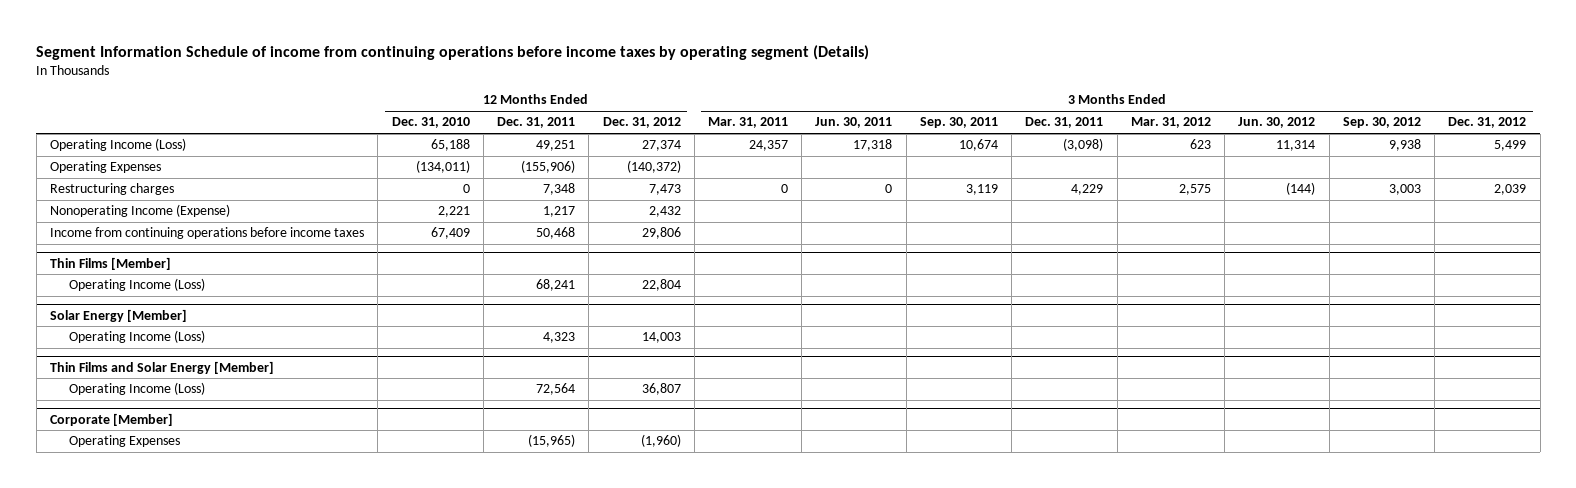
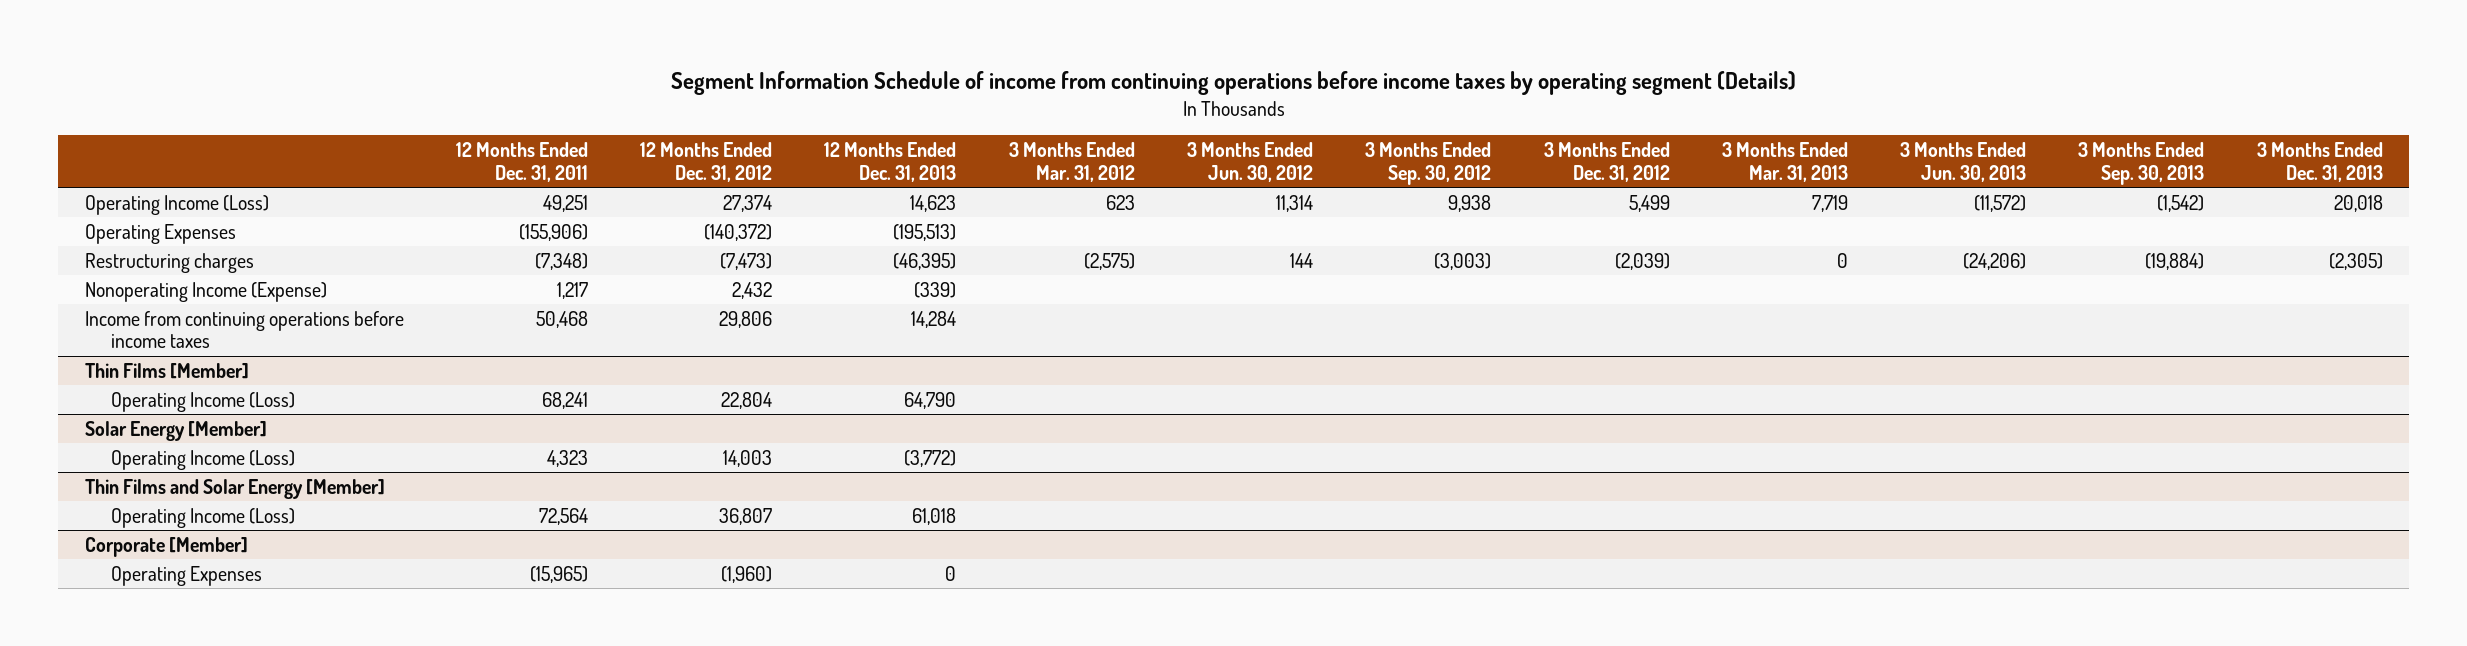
[391,117,470,129] Dec. 31, 2010 -> none
[707,117,788,129] Mar. 31, 2011 -> none
[815,117,893,129] Jun. 30, 2011 -> none
[919,117,998,129] Sep. 30, 2011 -> none
[1025,117,1104,129] Dec. 31, 2011 -> none
none -> [824,142,957,182] 12 Months Ended Dec. 31, 2013
none -> [1721,142,1848,182] 3 Months Ended Mar. 31, 2013
none -> [1900,142,2027,182] 3 Months Ended Jun. 30, 2013
none -> [2078,142,2205,185] 3 Months Ended Sep. 30, 2013
none -> [2256,142,2383,182] 3 Months Ended Dec. 31, 2013
[543,183,576,196] 7,348 -> [534,252,588,270] (7,348)
[648,184,681,196] 7,473 -> [720,252,773,270] (7,473)
[1178,184,1211,196] 2,575 -> [1083,252,1135,270] (2,575)
[1286,182,1316,196] (144) -> [1290,252,1314,268] 144
[1388,184,1421,196] 3,003 -> [1434,252,1492,270] (3,003)
[1494,184,1527,196] 2,039 -> [1614,252,1670,270] (2,039)

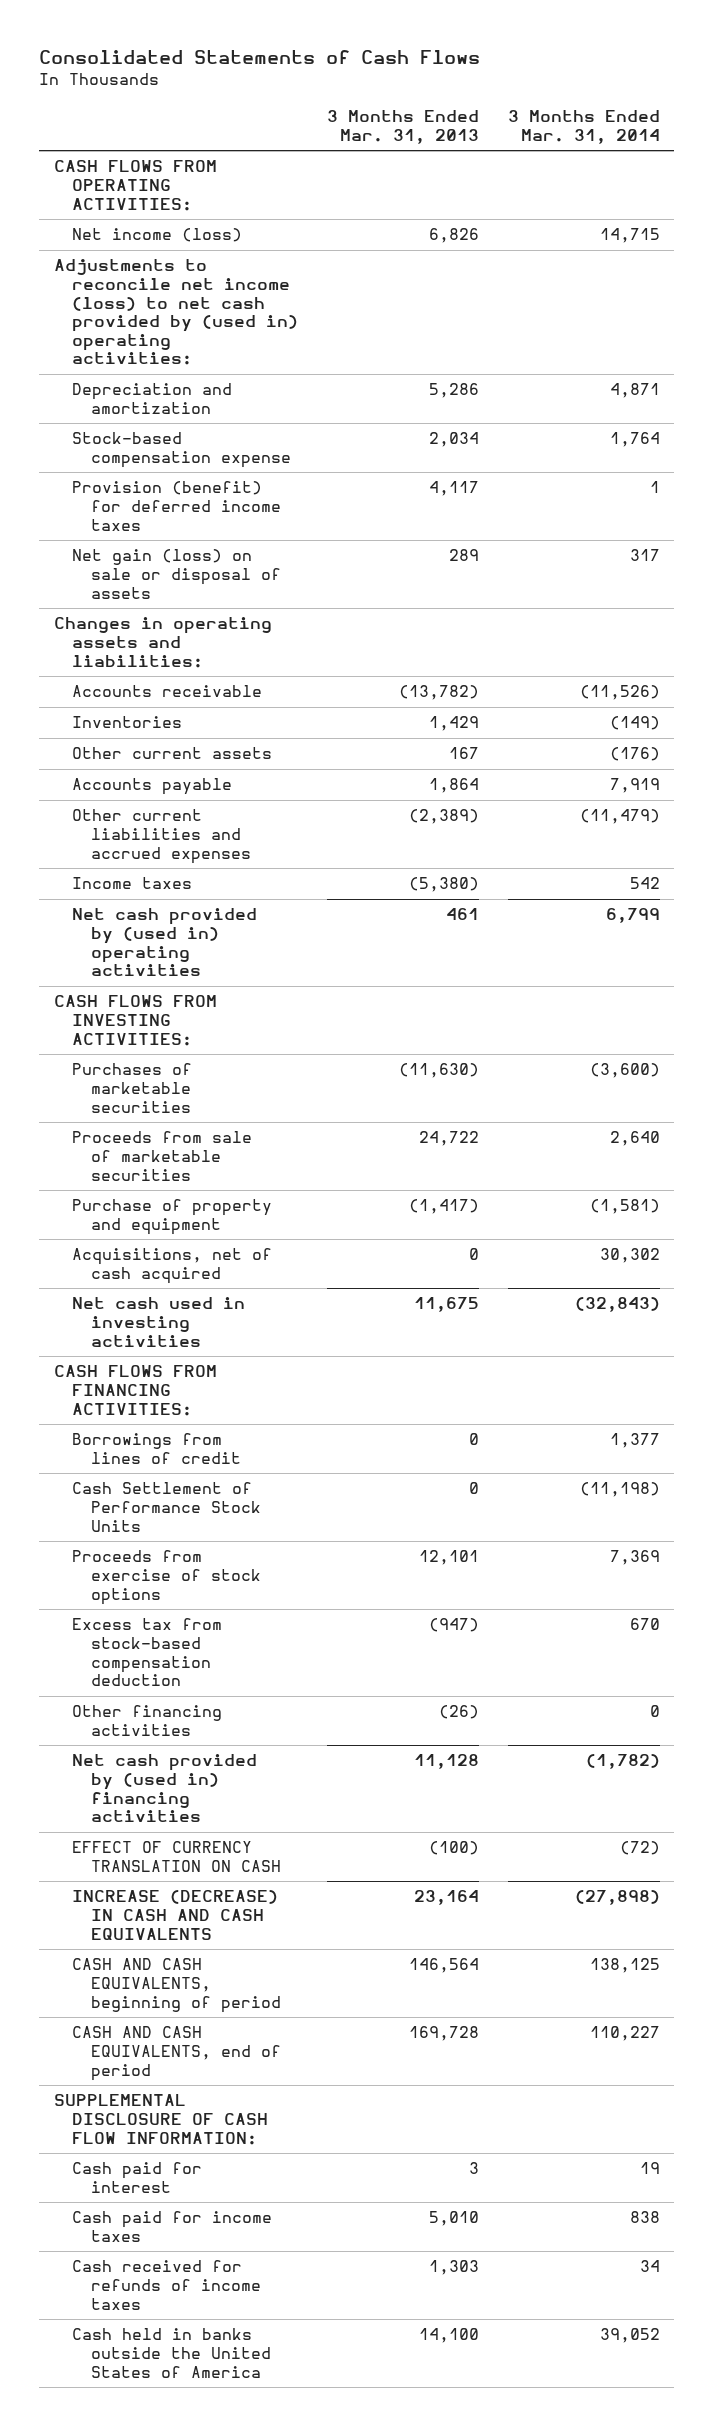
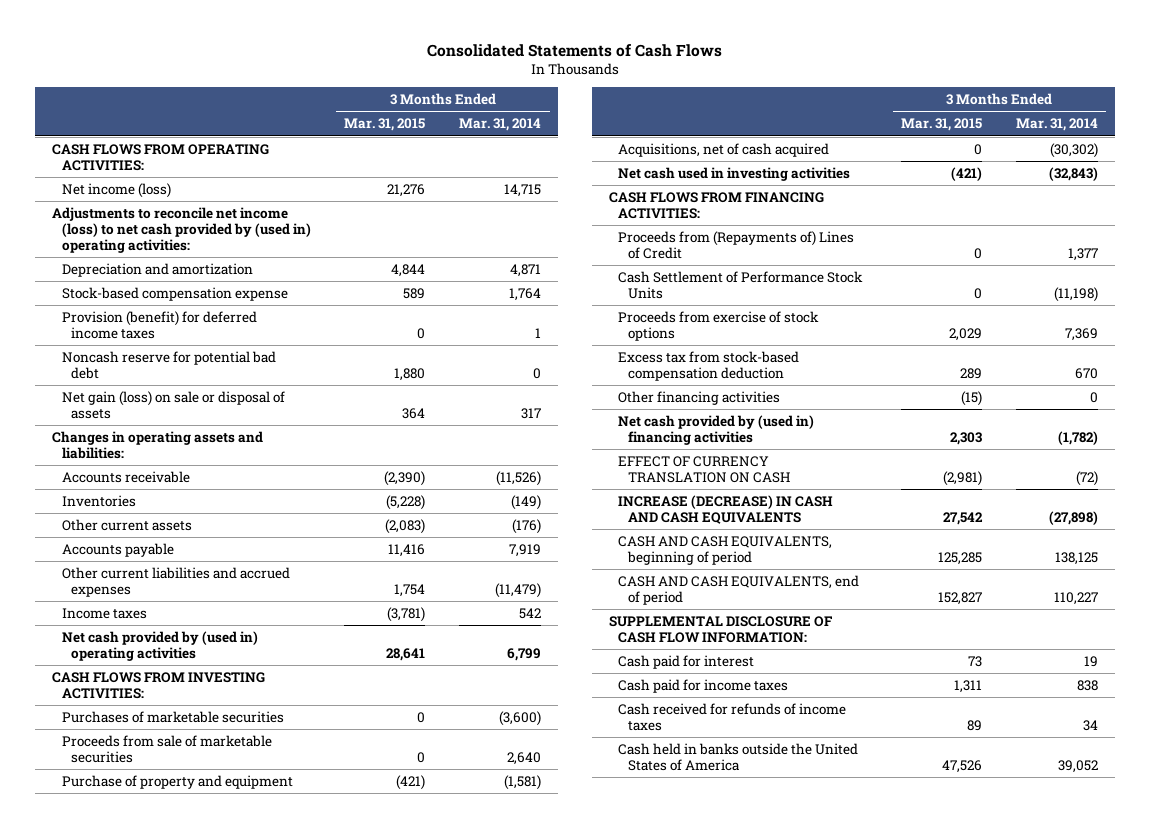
[326,110,479,144] 3 Months Ended Mar. 31, 2013 -> none
none -> [344,118,426,132] Mar. 31, 2015
none -> [61,350,276,379] Noncash reserve for potential bad debt
[599,1248,660,1264] 30,302 -> [1049,142,1098,158] (30,302)
[72,1433,241,1464] Borrowings from lines of credit -> [618,230,855,259] Proceeds from (Repayments of) Lines of Credit

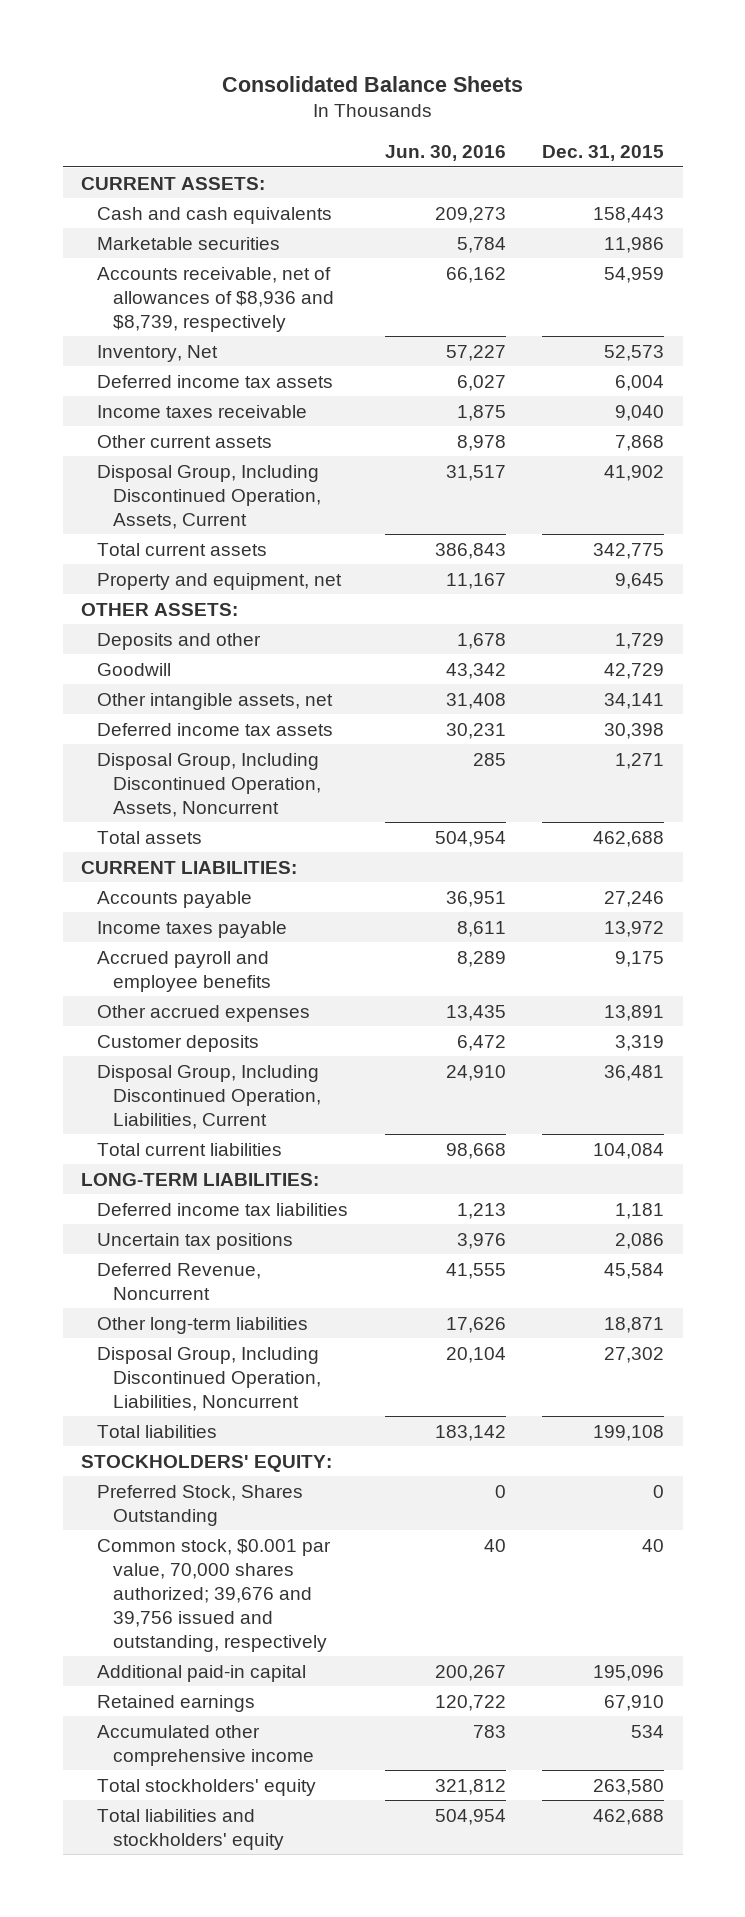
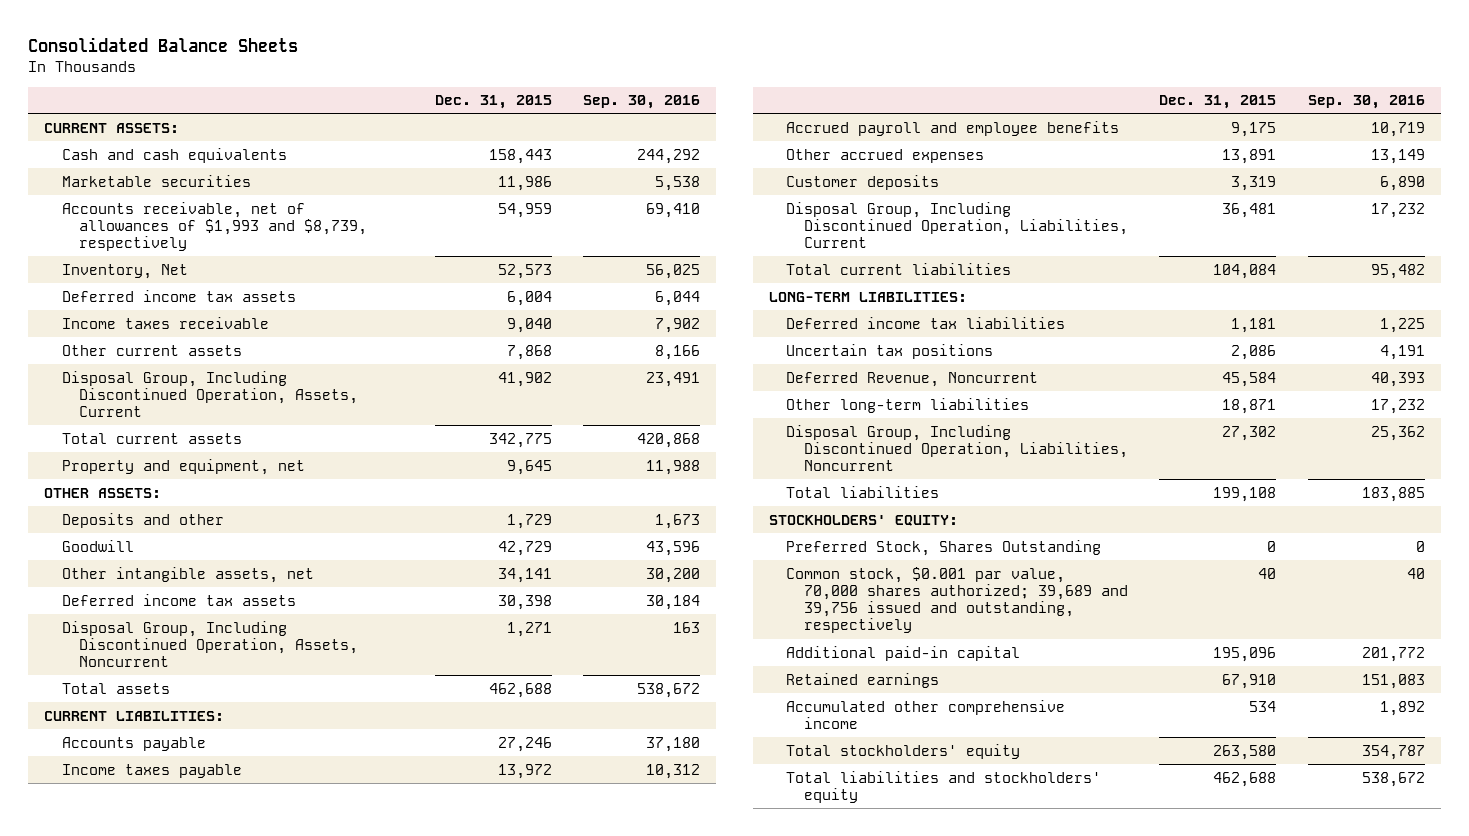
[384,144,506,161] Jun. 30, 2016 -> none
none -> [583,95,701,110] Sep. 30, 2016
[97,266,335,332] Accounts receivable, net of allowances of $8,936 and $8,739, respectively -> [61,201,367,252] Accounts receivable, net of allowances of $1,993 and $8,739, respectively
[97,1538,332,1652] Common stock, $0.001 par value, 70,000 shares authorized; 39,676 and 39,756 issued and outstanding, respectively -> [786,566,1128,634] Common stock, $0.001 par value, 70,000 shares authorized; 39,689 and 39,756 issued and outstanding, respectively

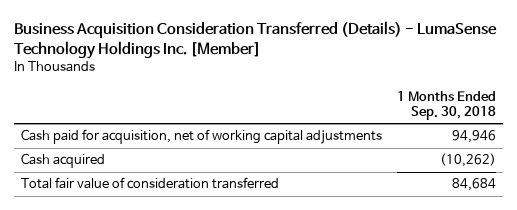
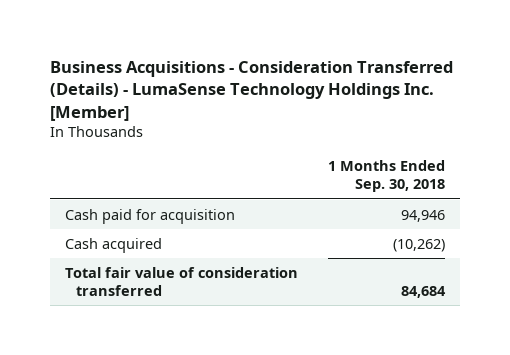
[13,20,497,59] Business Acquisition Consideration Transferred (Details) - LumaSense Technology Holdings Inc. [Member] -> [49,60,453,121] Business Acquisitions - Consideration Transferred (Details) - LumaSense Technology Holdings Inc. [Member]
[21,129,383,145] Cash paid for acquisition, net of working capital adjustments -> [64,208,235,224] Cash paid for acquisition

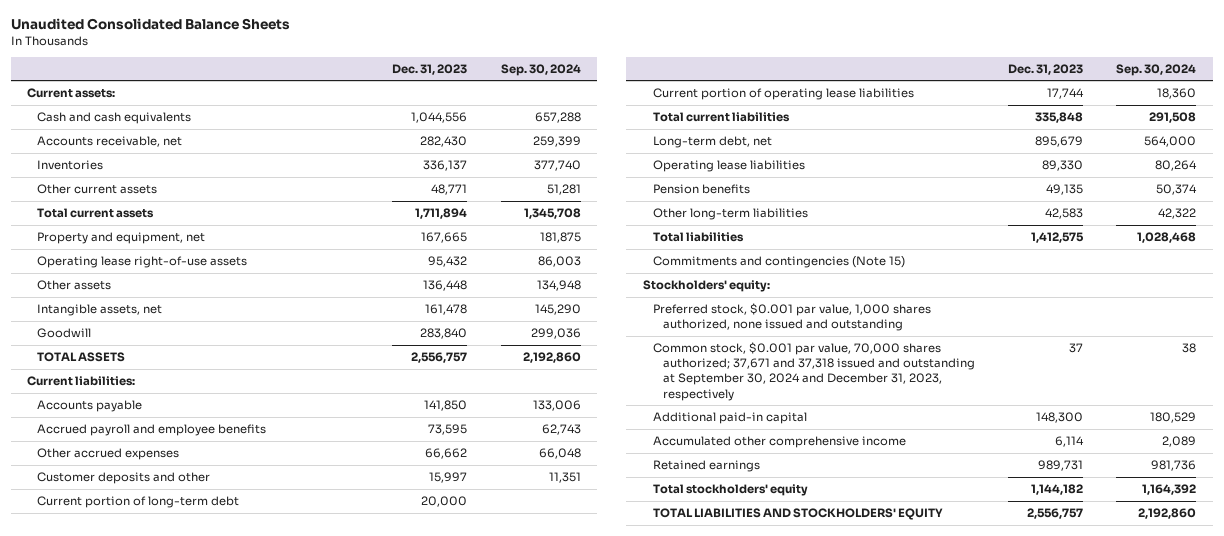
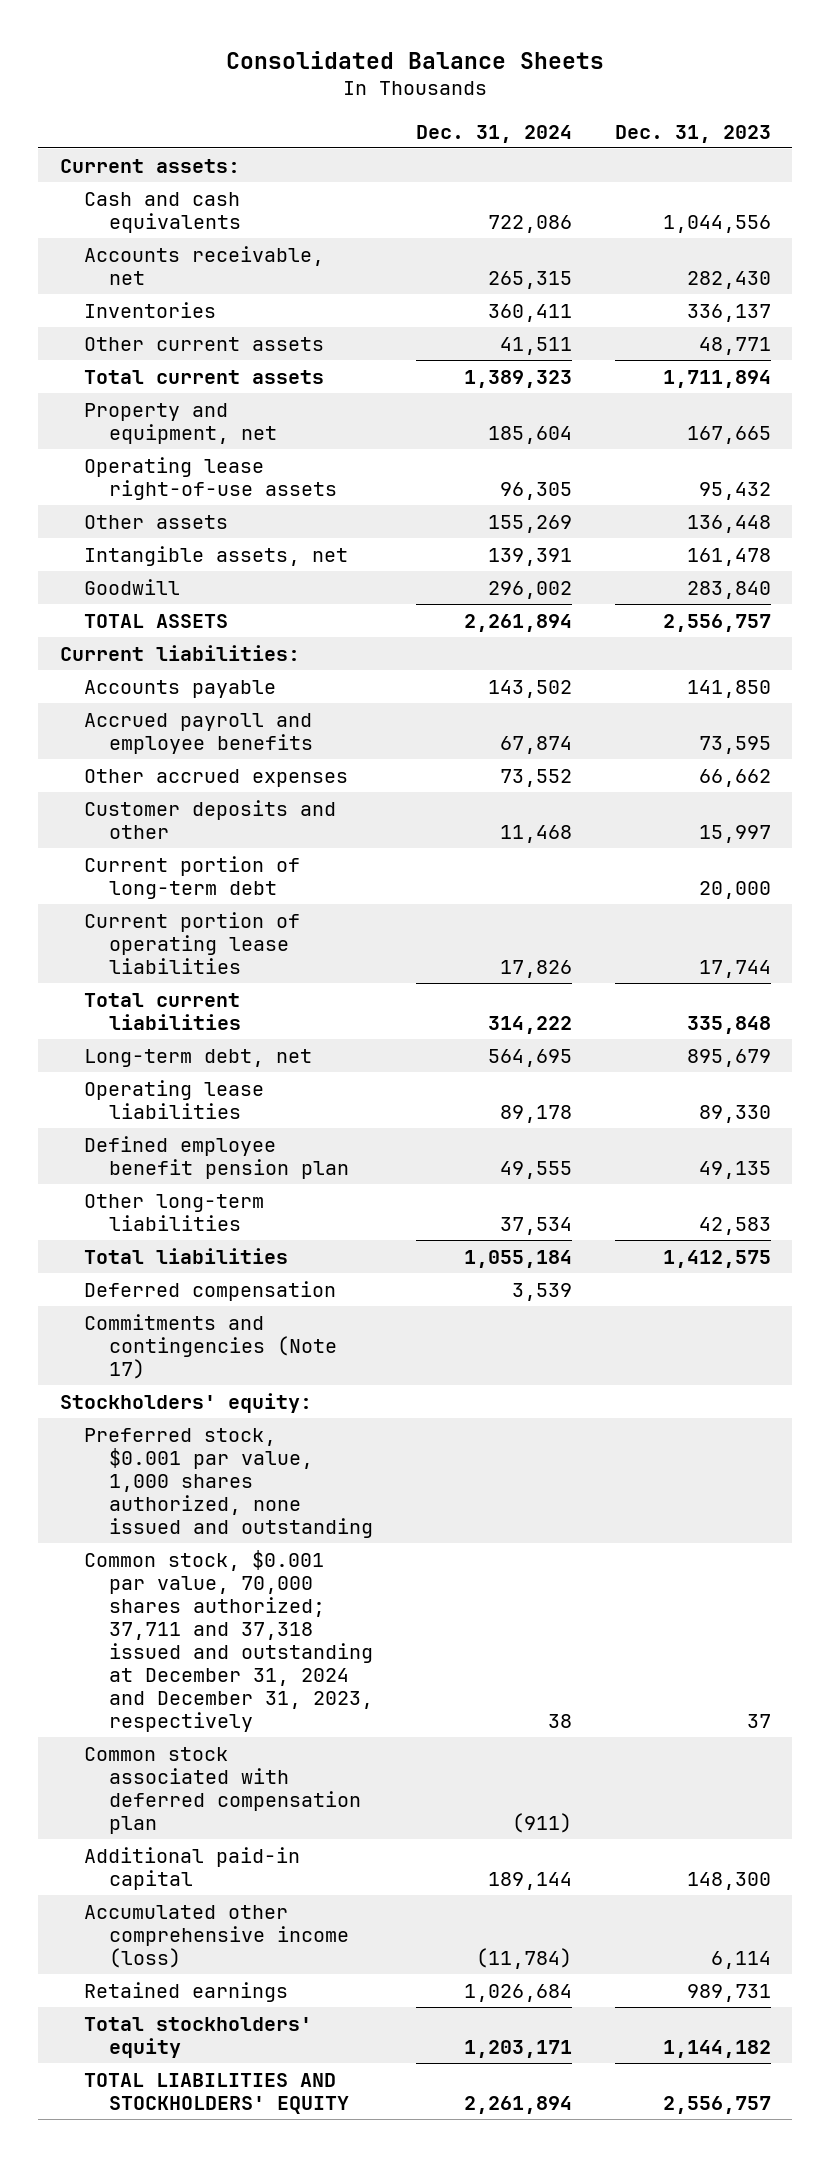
[10,17,290,30] Unaudited Consolidated Balance Sheets -> [226,50,605,69] Consolidated Balance Sheets
[500,63,581,76] Sep. 30, 2024 -> none
none -> [415,124,572,143] Dec. 31, 2024
[652,184,750,195] Pension benefits -> [84,1135,350,1179] Defined employee benefit pension plan
none -> [84,1280,337,1301] Deferred compensation
[652,256,905,269] Commitments and contingencies (Note 15) -> [84,1313,338,1379] Commitments and contingencies (Note 17)
[652,342,975,401] Common stock, $0.001 par value, 70,000 shares authorized; 37,671 and 37,318 issued and outstanding at September 30, 2024 and December 31, 2023, respectively -> [84,1549,374,1733] Common stock, $0.001 par value, 70,000 shares authorized; 37,711 and 37,318 issued and outstanding at December 31, 2024 and December 31, 2023, respectively
none -> [84,1746,362,1834] Common stock associated with deferred compensation plan
[652,436,906,449] Accumulated other comprehensive income -> [84,1904,350,1968] Accumulated other comprehensive income (loss)

